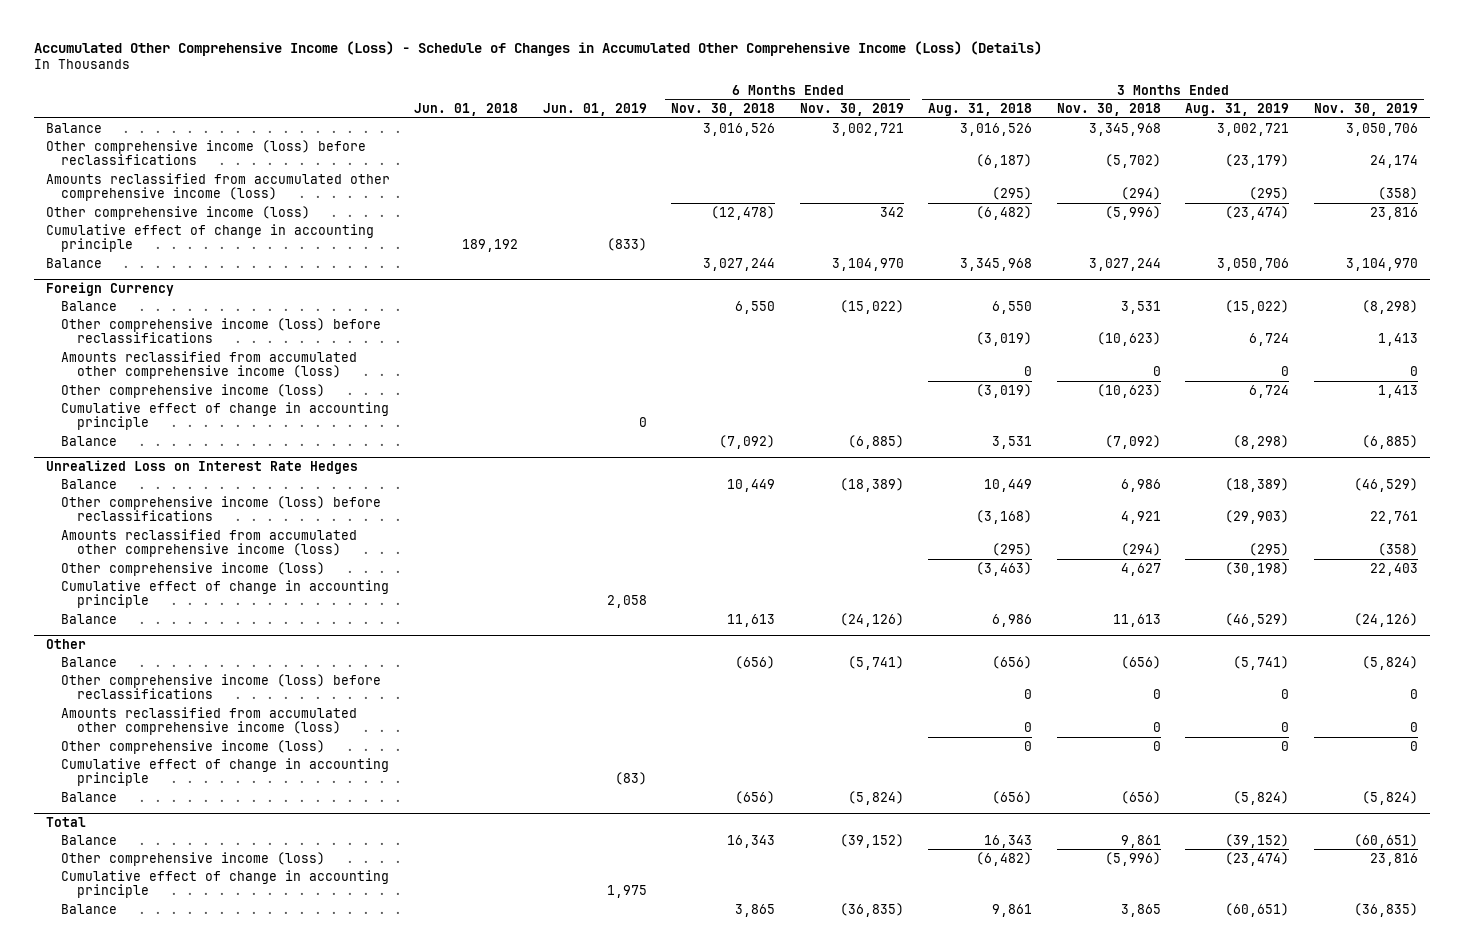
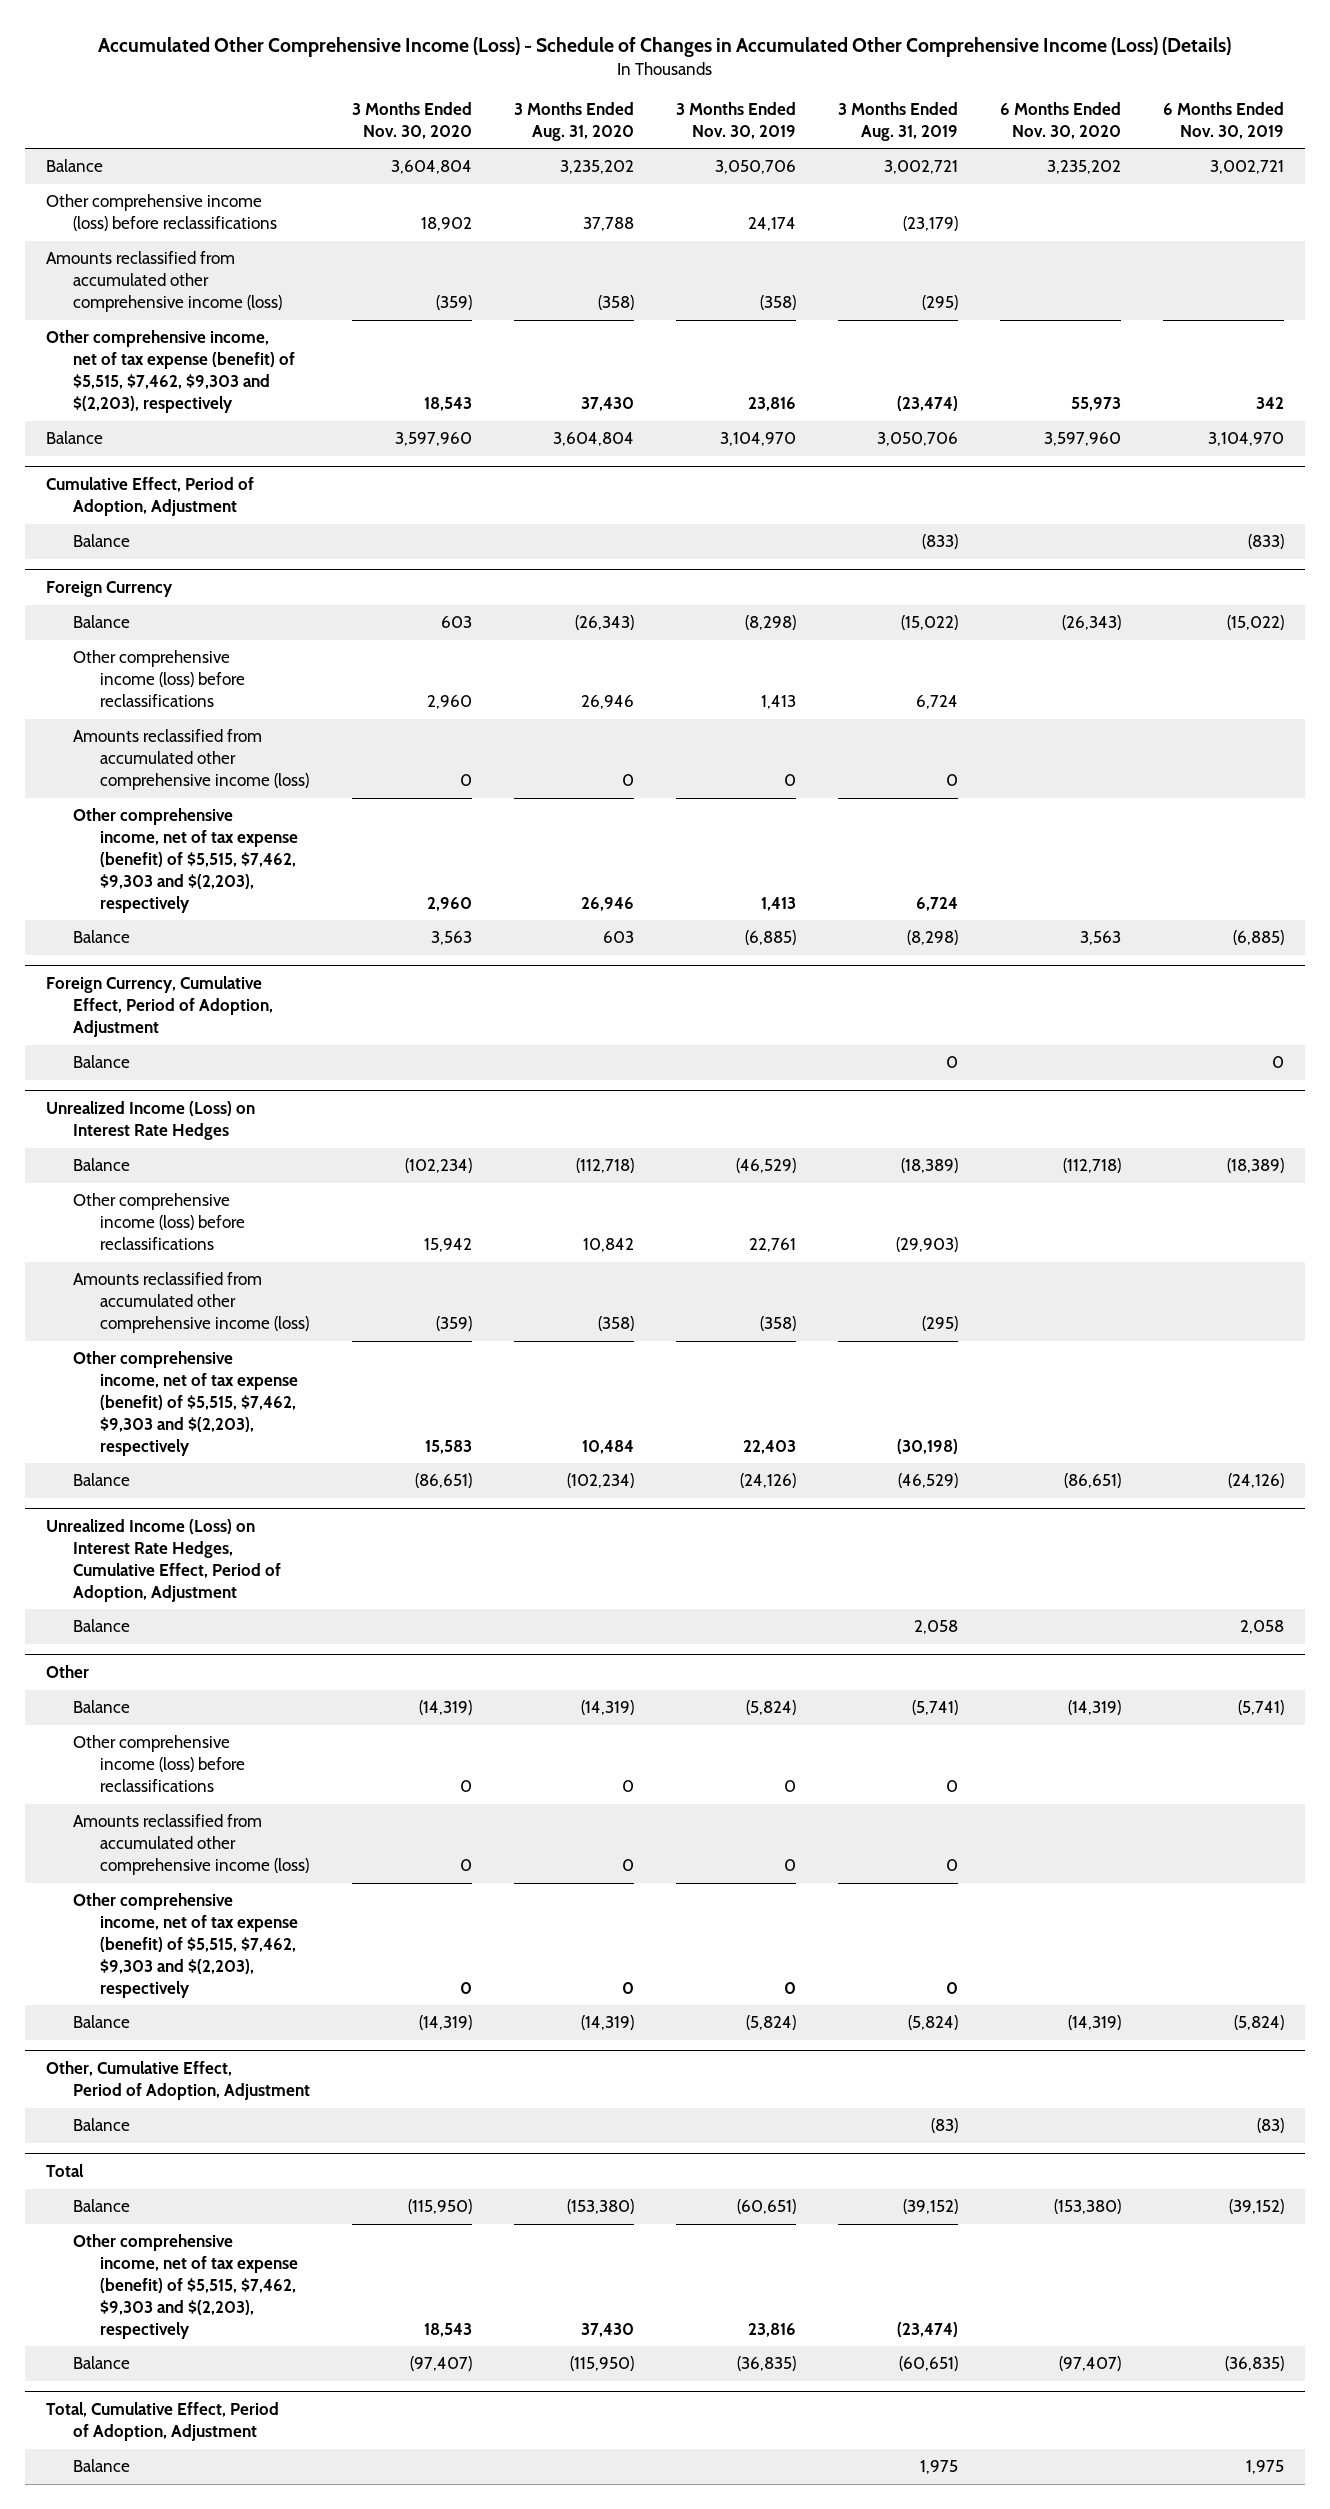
[414,103,519,117] Jun. 01, 2018 -> none
[542,103,647,117] Jun. 01, 2019 -> none
[671,103,776,117] Nov. 30, 2018 -> none
[928,103,1033,117] Aug. 31, 2018 -> none
[1056,103,1161,117] Nov. 30, 2018 -> none
none -> [352,101,473,139] 3 Months Ended Nov. 30, 2020
none -> [514,101,635,141] 3 Months Ended Aug. 31, 2020
none -> [1000,101,1122,139] 6 Months Ended Nov. 30, 2020
[45,223,374,252] Cumulative effect of change in accounting principle -> none
[45,205,310,220] Other comprehensive income (loss) -> [46,330,296,414] Other comprehensive income, net of tax expense (benefit) of $5,515, $7,462, $9,303 and $(2,203), respectively
none -> [46,477,255,517] Cumulative Effect, Period of Adoption, Adjustment
none -> [73,534,131,548] Balance
[61,401,390,430] Cumulative effect of change in accounting principle -> none
[61,383,326,398] Other comprehensive income (loss) -> [73,808,298,914] Other comprehensive income, net of tax expense (benefit) of $5,515, $7,462, $9,303 and $(2,203), respectively
none -> [46,976,274,1038] Foreign Currency, Cumulative Effect, Period of Adoption, Adjustment
none -> [73,1055,131,1069] Balance
[45,459,358,474] Unrealized Loss on Interest Rate Hedges -> [46,1101,256,1141] Unrealized Income (Loss) on Interest Rate Hedges
[61,579,390,608] Cumulative effect of change in accounting principle -> none
[61,561,326,576] Other comprehensive income (loss) -> [73,1351,298,1457] Other comprehensive income, net of tax expense (benefit) of $5,515, $7,462, $9,303 and $(2,203), respectively
none -> [46,1519,282,1603] Unrealized Income (Loss) on Interest Rate Hedges, Cumulative Effect, Period of Adoption, Adjustment
none -> [73,1619,131,1633] Balance
[61,757,390,786] Cumulative effect of change in accounting principle -> none
[61,739,326,754] Other comprehensive income (loss) -> [73,1893,298,1999] Other comprehensive income, net of tax expense (benefit) of $5,515, $7,462, $9,303 and $(2,203), respectively
none -> [46,2061,311,2101] Other, Cumulative Effect, Period of Adoption, Adjustment
none -> [73,2118,131,2132] Balance
[61,869,390,898] Cumulative effect of change in accounting principle -> none
[61,851,326,866] Other comprehensive income (loss) -> [73,2234,298,2340] Other comprehensive income, net of tax expense (benefit) of $5,515, $7,462, $9,303 and $(2,203), respectively
none -> [46,2402,280,2442] Total, Cumulative Effect, Period of Adoption, Adjustment
none -> [73,2459,131,2473] Balance

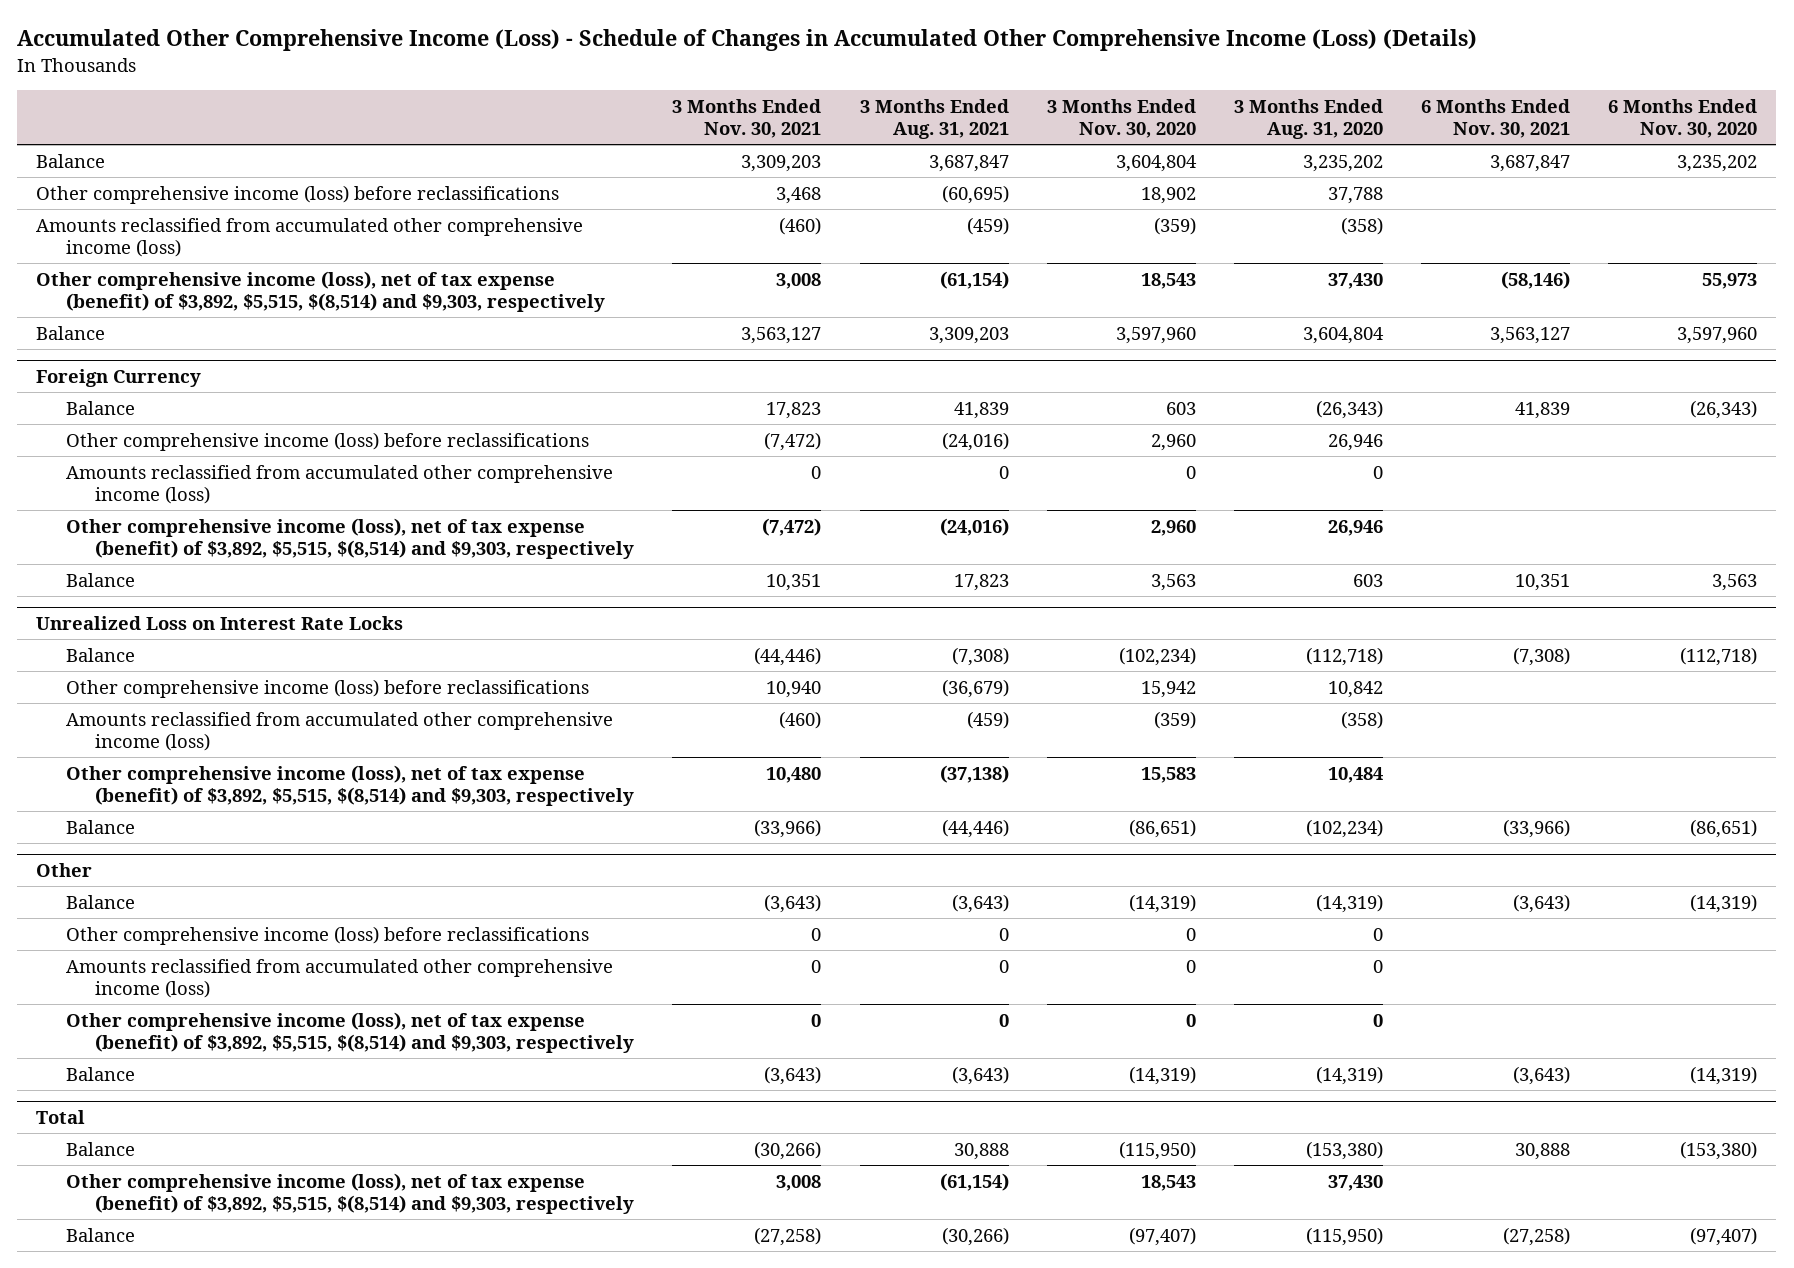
[676,101,797,139] 3 Months Ended Nov. 30, 2019 -> none
[838,101,959,141] 3 Months Ended Aug. 31, 2019 -> none
[1163,101,1285,139] 6 Months Ended Nov. 30, 2019 -> none
none -> [672,98,822,139] 3 Months Ended Nov. 30, 2021
none -> [859,98,1009,140] 3 Months Ended Aug. 31, 2021
none -> [1421,98,1571,139] 6 Months Ended Nov. 30, 2021
[46,330,296,414] Other comprehensive income, net of tax expense (benefit) of $5,515, $7,462, $9,303 and $(2,203), respectively -> [36,270,605,313] Other comprehensive income (loss), net of tax expense (benefit) of $3,892, $5,515, $(8,514) and $9,303, respectively
[46,477,255,517] Cumulative Effect, Period of Adoption, Adjustment -> none
[73,534,131,548] Balance -> none
[73,808,298,914] Other comprehensive income, net of tax expense (benefit) of $5,515, $7,462, $9,303 and $(2,203), respectively -> [65,517,635,560] Other comprehensive income (loss), net of tax expense (benefit) of $3,892, $5,515, $(8,514) and $9,303, respectively
[46,976,274,1038] Foreign Currency, Cumulative Effect, Period of Adoption, Adjustment -> none
[73,1055,131,1069] Balance -> none
[46,1101,256,1141] Unrealized Income (Loss) on Interest Rate Hedges -> [36,615,404,630] Unrealized Loss on Interest Rate Locks
[73,1351,298,1457] Other comprehensive income, net of tax expense (benefit) of $5,515, $7,462, $9,303 and $(2,203), respectively -> [65,764,635,807] Other comprehensive income (loss), net of tax expense (benefit) of $3,892, $5,515, $(8,514) and $9,303, respectively
[46,1519,282,1603] Unrealized Income (Loss) on Interest Rate Hedges, Cumulative Effect, Period of Adoption, Adjustment -> none
[73,1619,131,1633] Balance -> none
[73,1893,298,1999] Other comprehensive income, net of tax expense (benefit) of $5,515, $7,462, $9,303 and $(2,203), respectively -> [65,1011,635,1054] Other comprehensive income (loss), net of tax expense (benefit) of $3,892, $5,515, $(8,514) and $9,303, respectively
[46,2061,311,2101] Other, Cumulative Effect, Period of Adoption, Adjustment -> none
[73,2118,131,2132] Balance -> none
[73,2234,298,2340] Other comprehensive income, net of tax expense (benefit) of $5,515, $7,462, $9,303 and $(2,203), respectively -> [65,1172,635,1215] Other comprehensive income (loss), net of tax expense (benefit) of $3,892, $5,515, $(8,514) and $9,303, respectively
[46,2402,280,2442] Total, Cumulative Effect, Period of Adoption, Adjustment -> none
[73,2459,131,2473] Balance -> none

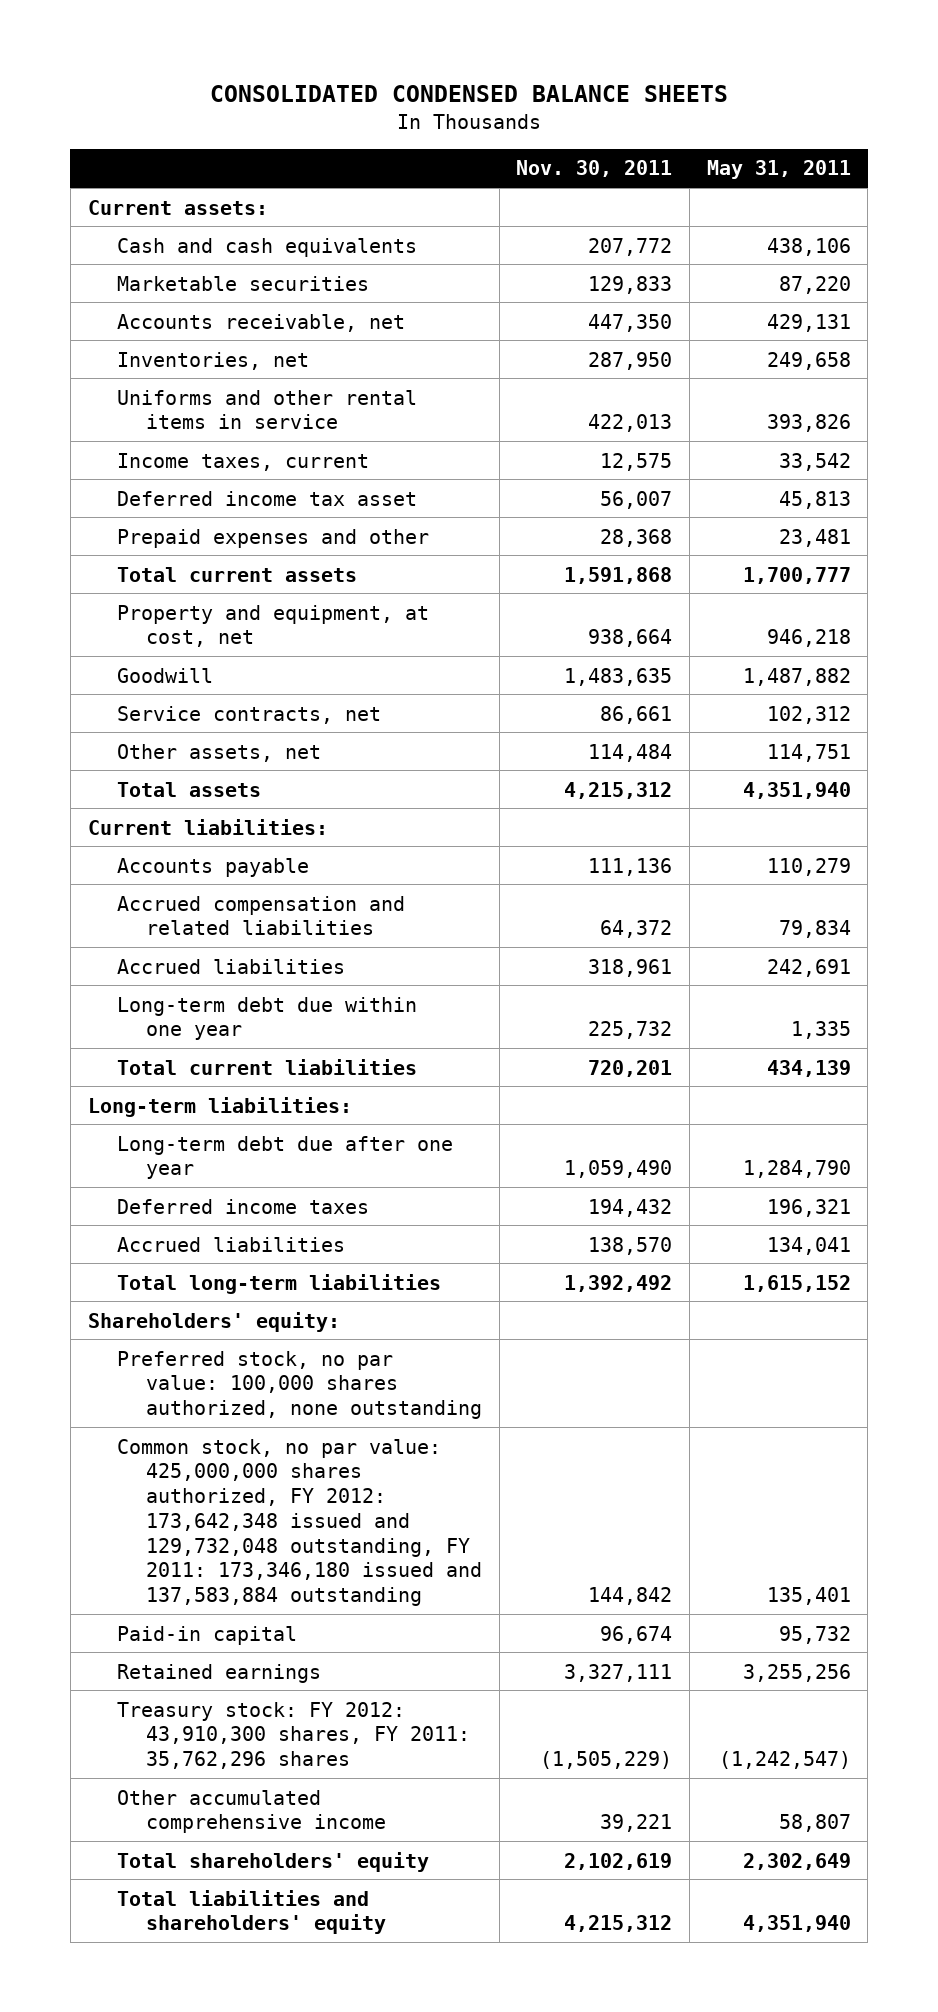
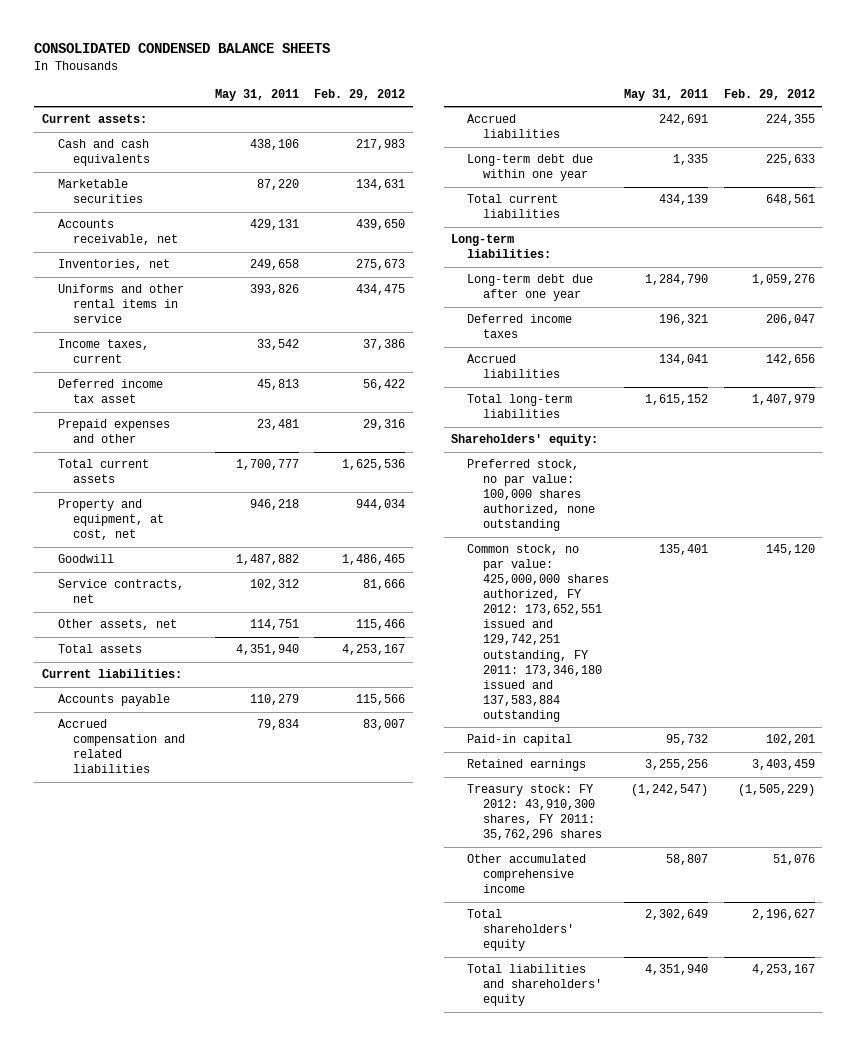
[516,160,673,178] Nov. 30, 2011 -> none
none -> [314,89,406,101] Feb. 29, 2012
[116,1438,482,1607] Common stock, no par value: 425,000,000 shares authorized, FY 2012: 173,642,348 issued and 129,732,048 outstanding, FY 2011: 173,346,180 issued and 137,583,884 outstanding -> [466,544,609,722] Common stock, no par value: 425,000,000 shares authorized, FY 2012: 173,652,551 issued and 129,742,251 outstanding, FY 2011: 173,346,180 issued and 137,583,884 outstanding

